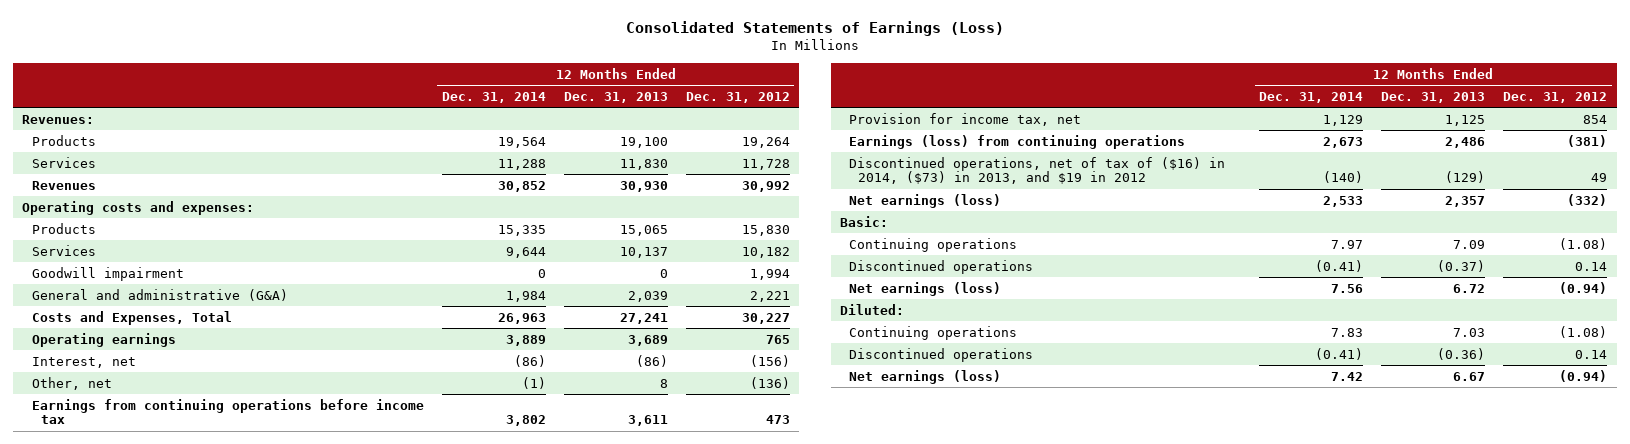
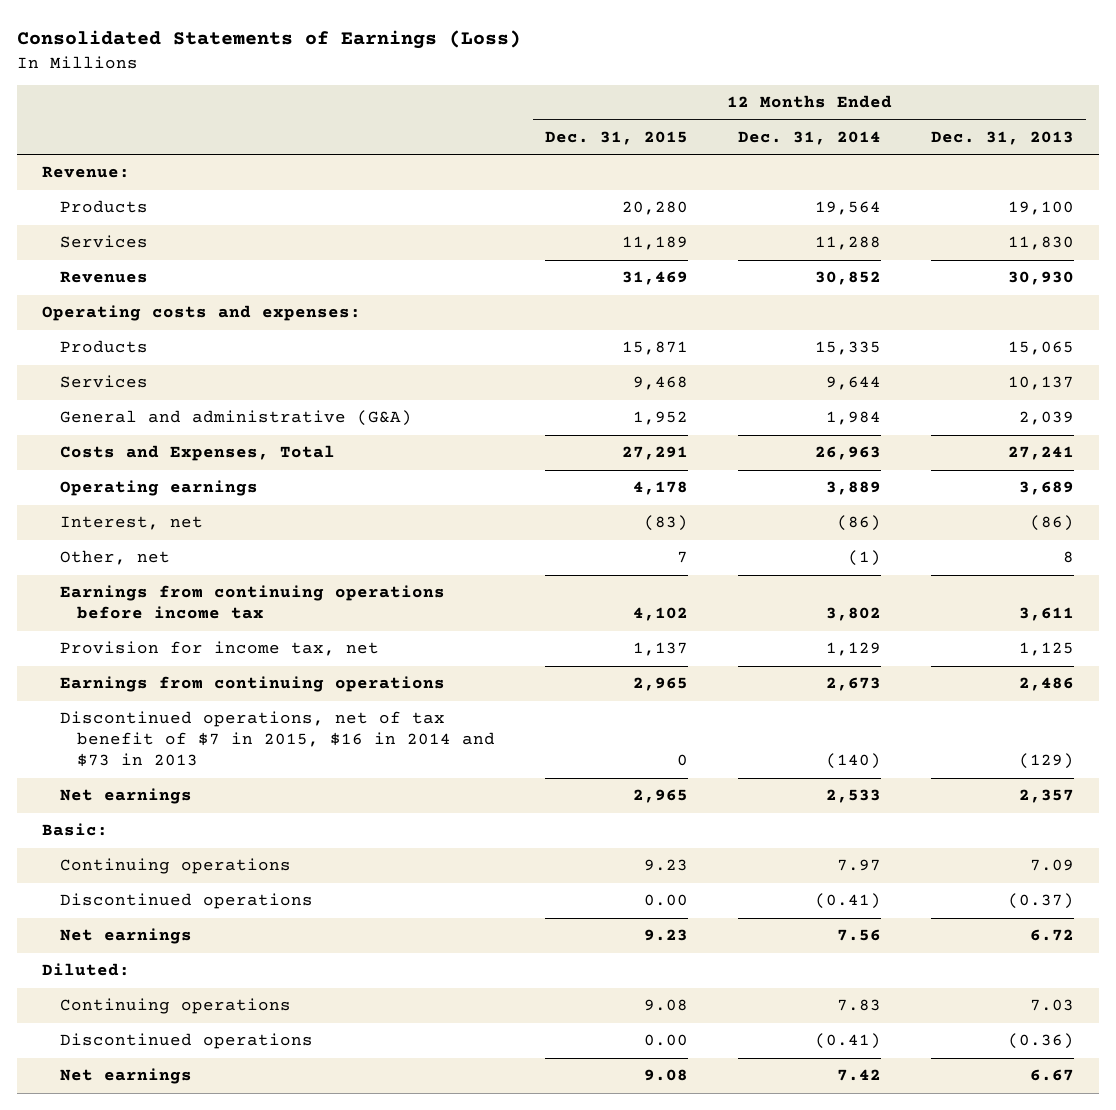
[685,91,790,103] Dec. 31, 2012 -> none
none -> [545,130,689,145] Dec. 31, 2015
[22,114,95,124] Revenues: -> [42,166,131,179] Revenue:
[31,266,184,281] Goodwill impairment -> none
[849,134,1186,149] Earnings (loss) from continuing operations -> [59,676,445,693] Earnings from continuing operations
[849,156,1226,185] Discontinued operations, net of tax of ($16) in 2014, ($73) in 2013, and $19 in 2012 -> [59,711,496,768] Discontinued operations, net of tax benefit of $7 in 2015, $16 in 2014 and $73 in 2013
[849,193,1002,208] Net earnings (loss) -> [59,788,192,805] Net earnings
[849,281,1002,296] Net earnings (loss) -> [59,928,192,945] Net earnings
[849,369,1002,384] Net earnings (loss) -> [59,1068,192,1085] Net earnings

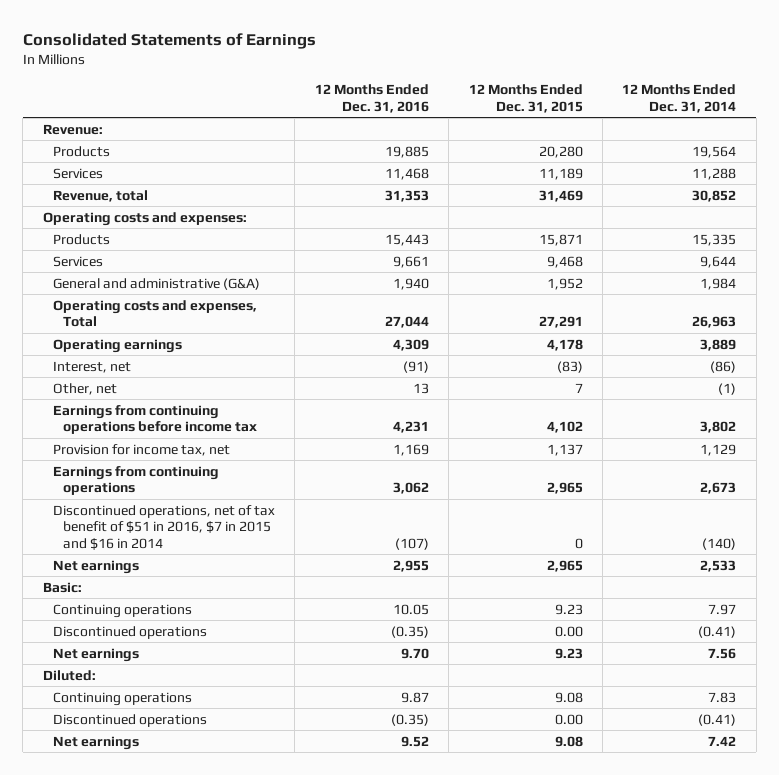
[17,30,522,50] Consolidated Statements of Earnings (Loss) -> [22,33,316,50] Consolidated Statements of Earnings
[930,130,1074,145] Dec. 31, 2013 -> none
none -> [314,84,429,113] 12 Months Ended Dec. 31, 2016
[59,271,148,284] Revenues -> [52,189,148,202] Revenue, total
[59,445,335,462] Costs and Expenses, Total -> [52,299,257,328] Operating costs and expenses, Total
[59,711,496,768] Discontinued operations, net of tax benefit of $7 in 2015, $16 in 2014 and $73 in 2013 -> [52,504,275,550] Discontinued operations, net of tax benefit of $51 in 2016, $7 in 2015 and $16 in 2014

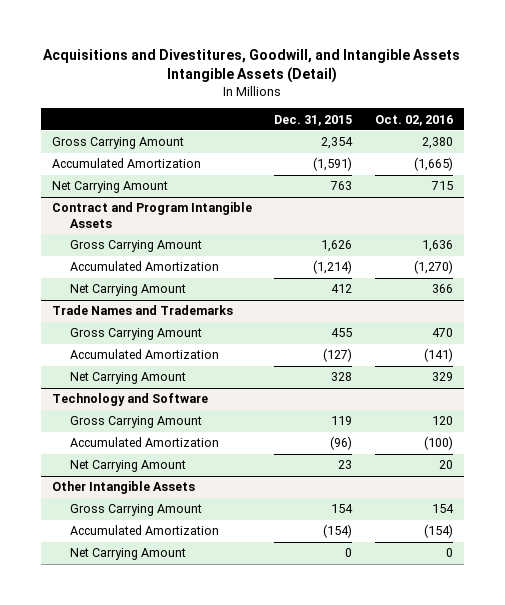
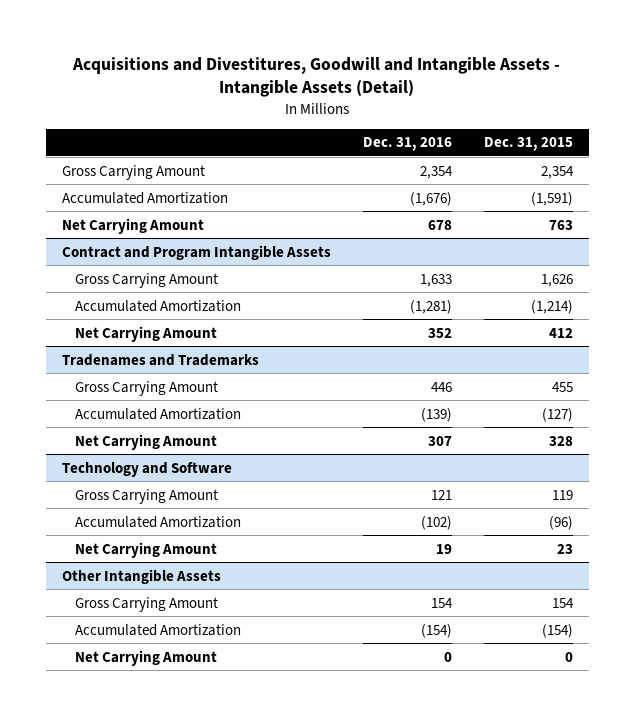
[43,49,461,84] Acquisitions and Divestitures, Goodwill, and Intangible Assets Intangible Assets (Detail) -> [72,56,561,98] Acquisitions and Divestitures, Goodwill and Intangible Assets - Intangible Assets (Detail)
[374,114,453,126] Oct. 02, 2016 -> none
none -> [362,137,452,152] Dec. 31, 2016
[52,305,234,316] Trade Names and Trademarks -> [62,353,260,366] Tradenames and Trademarks

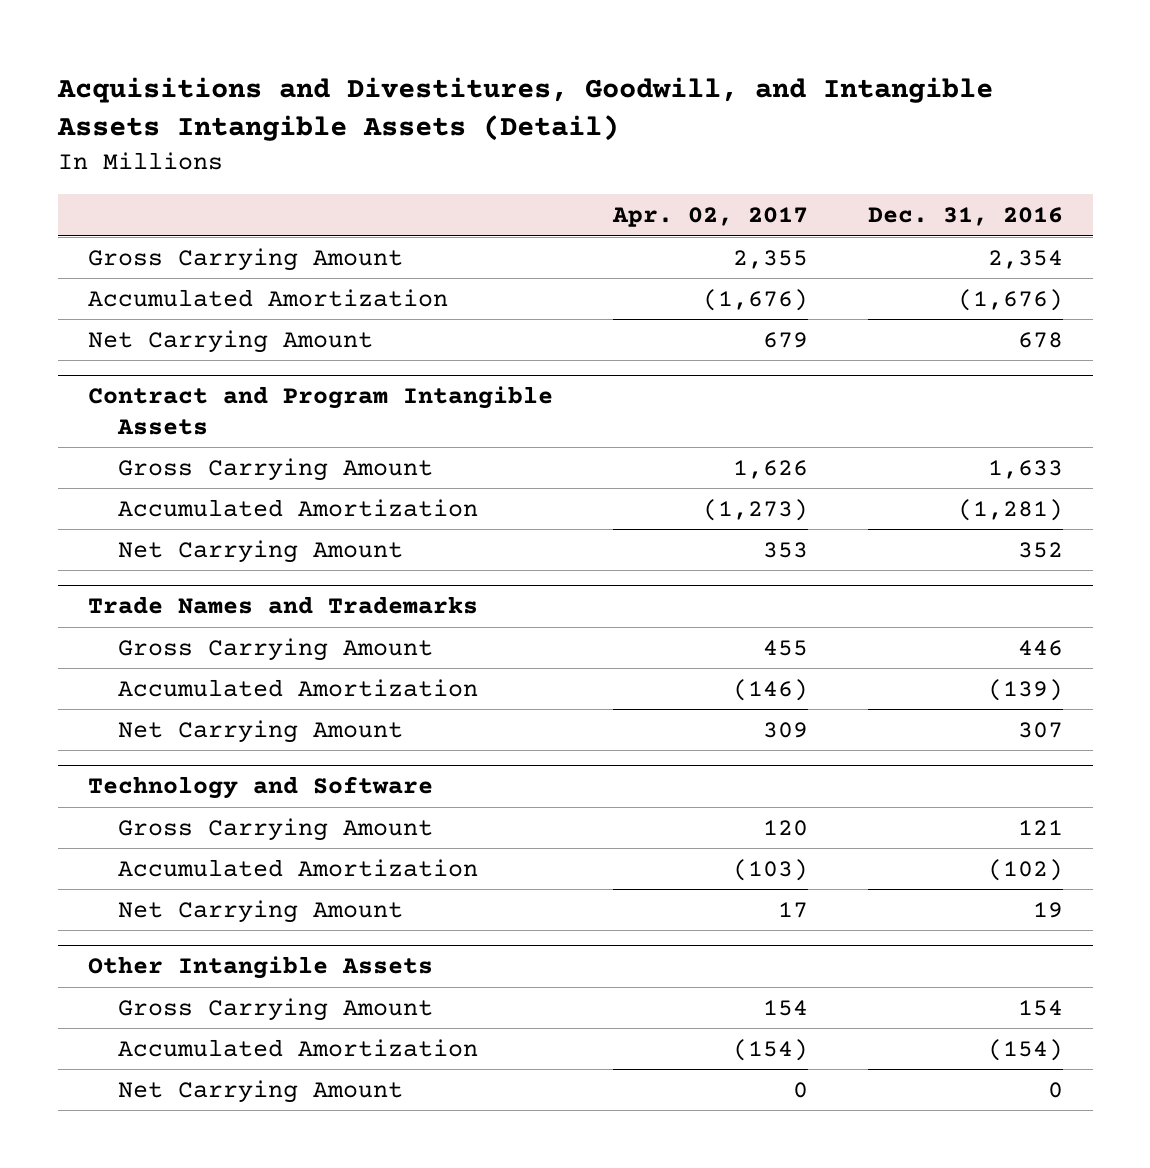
[72,56,561,98] Acquisitions and Divestitures, Goodwill and Intangible Assets - Intangible Assets (Detail) -> [56,76,993,142] Acquisitions and Divestitures, Goodwill, and Intangible Assets Intangible Assets (Detail)
[483,137,573,152] Dec. 31, 2015 -> none
none -> [611,207,808,228] Apr. 02, 2017
[62,353,260,366] Tradenames and Trademarks -> [87,596,478,615] Trade Names and Trademarks

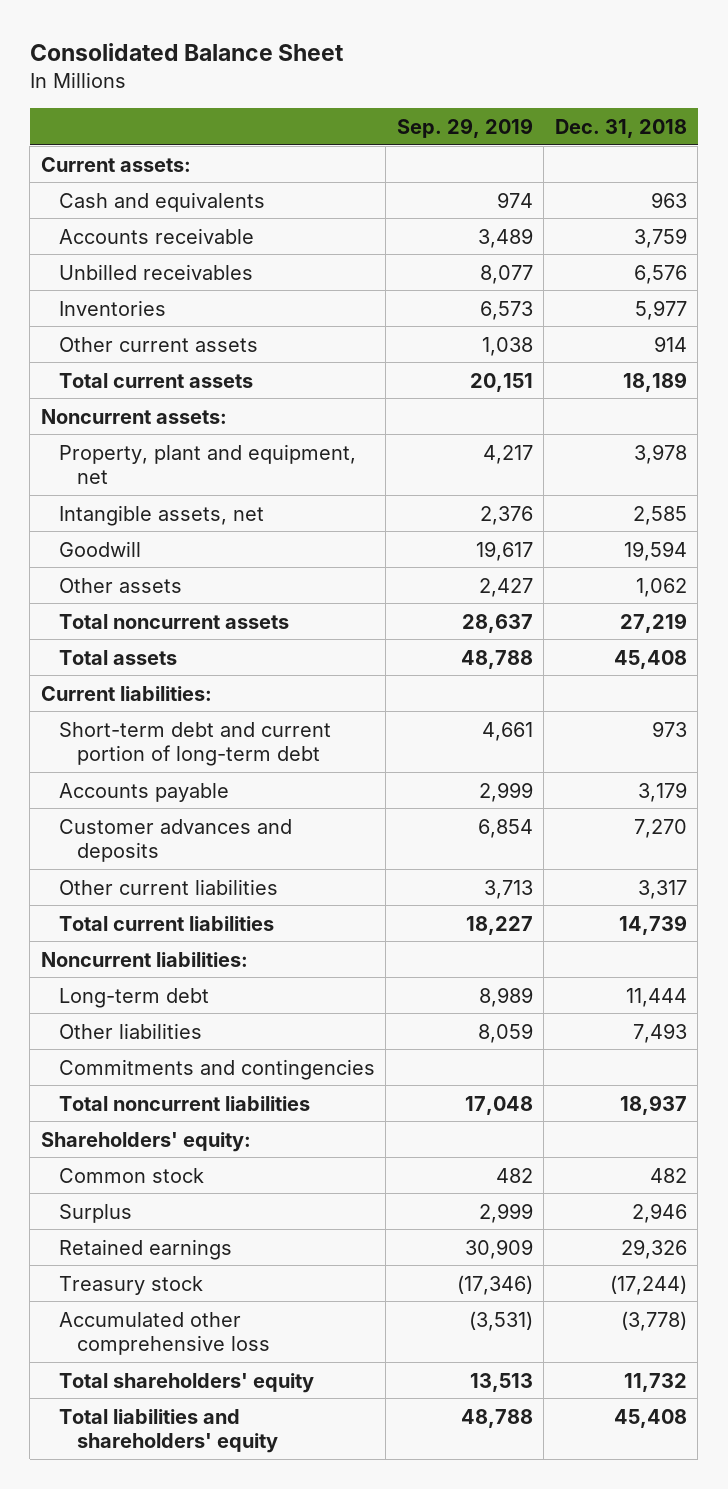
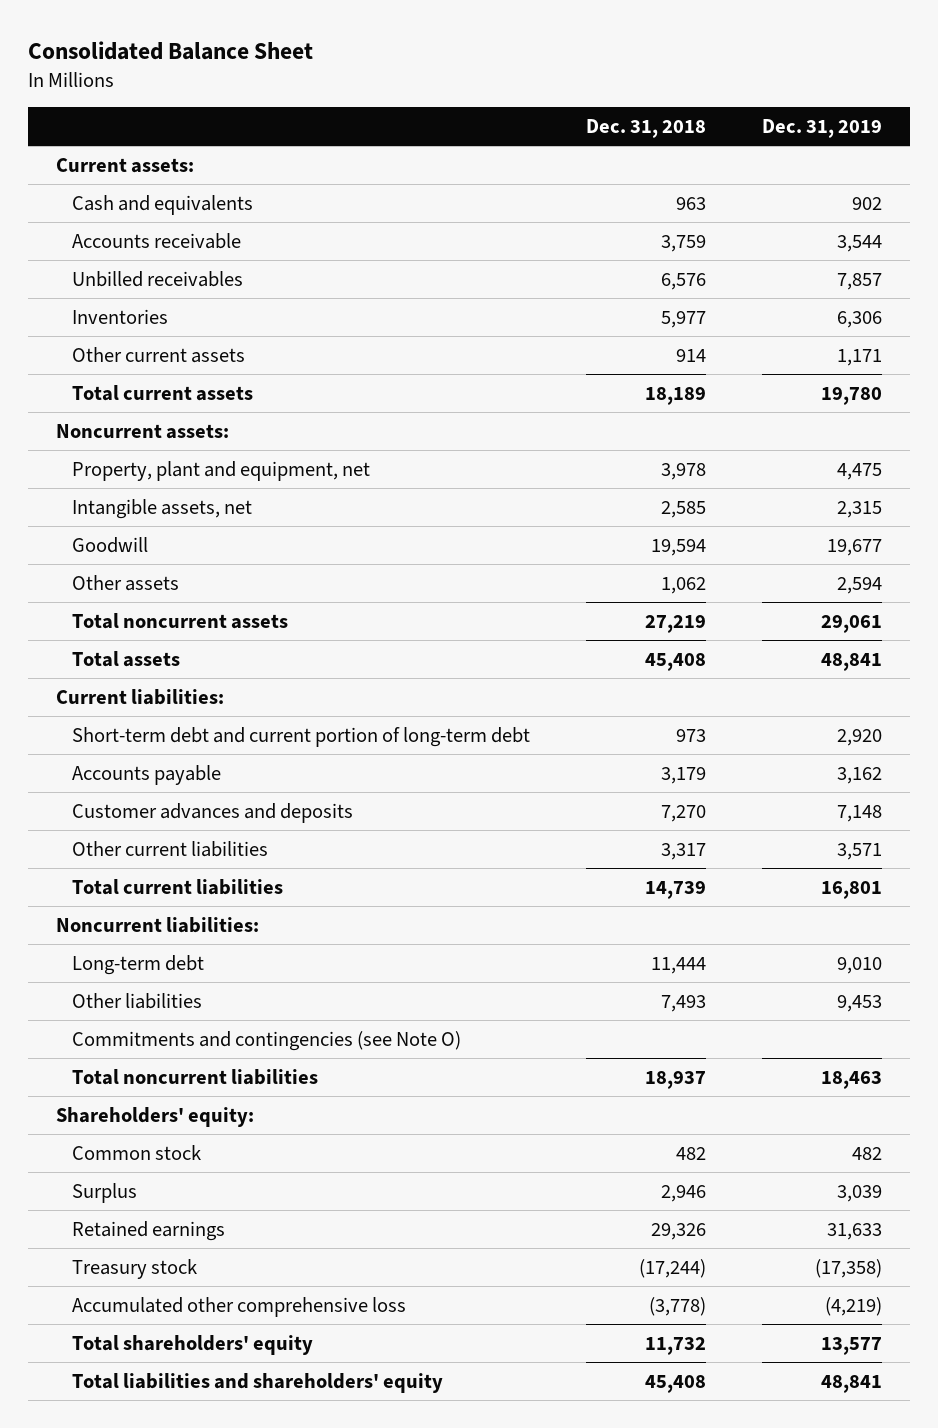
[396,117,533,138] Sep. 29, 2019 -> none
none -> [761,118,882,138] Dec. 31, 2019
[58,1058,375,1080] Commitments and contingencies -> [71,1030,461,1051] Commitments and contingencies (see Note O)

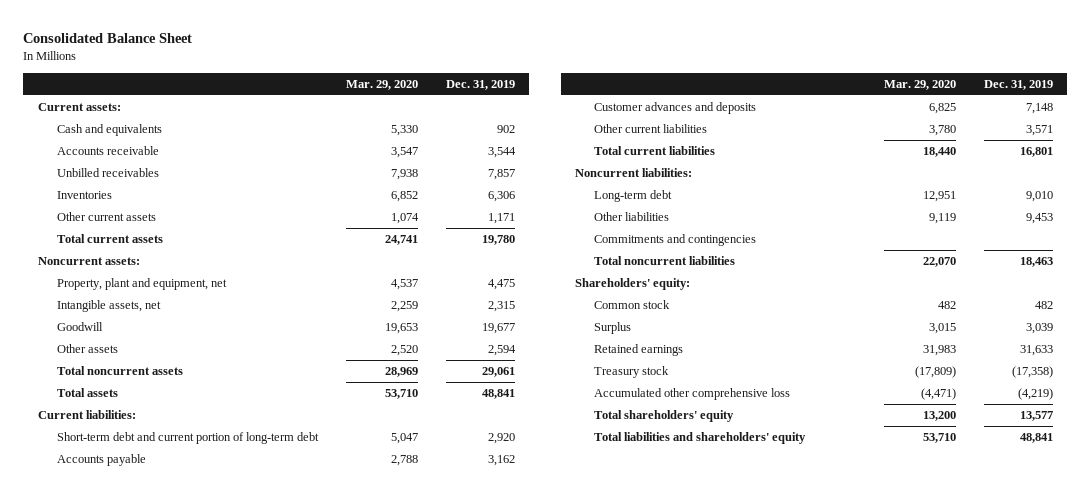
[585,118,706,138] Dec. 31, 2018 -> none
none -> [346,79,419,90] Mar. 29, 2020
[71,1030,461,1051] Commitments and contingencies (see Note O) -> [594,233,757,246] Commitments and contingencies

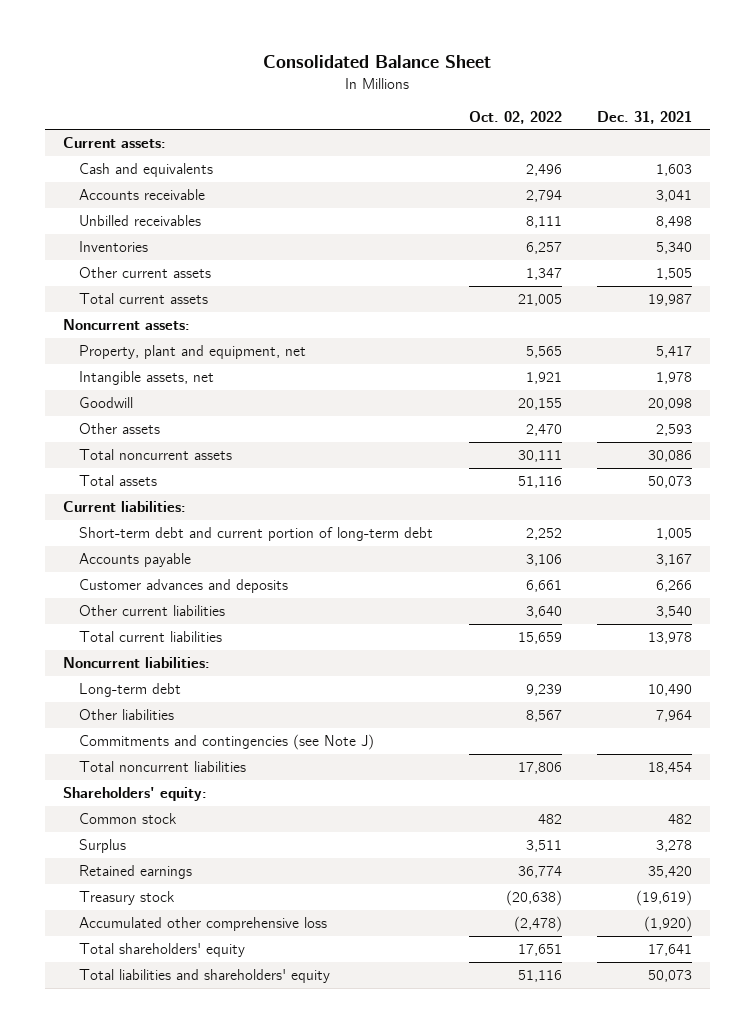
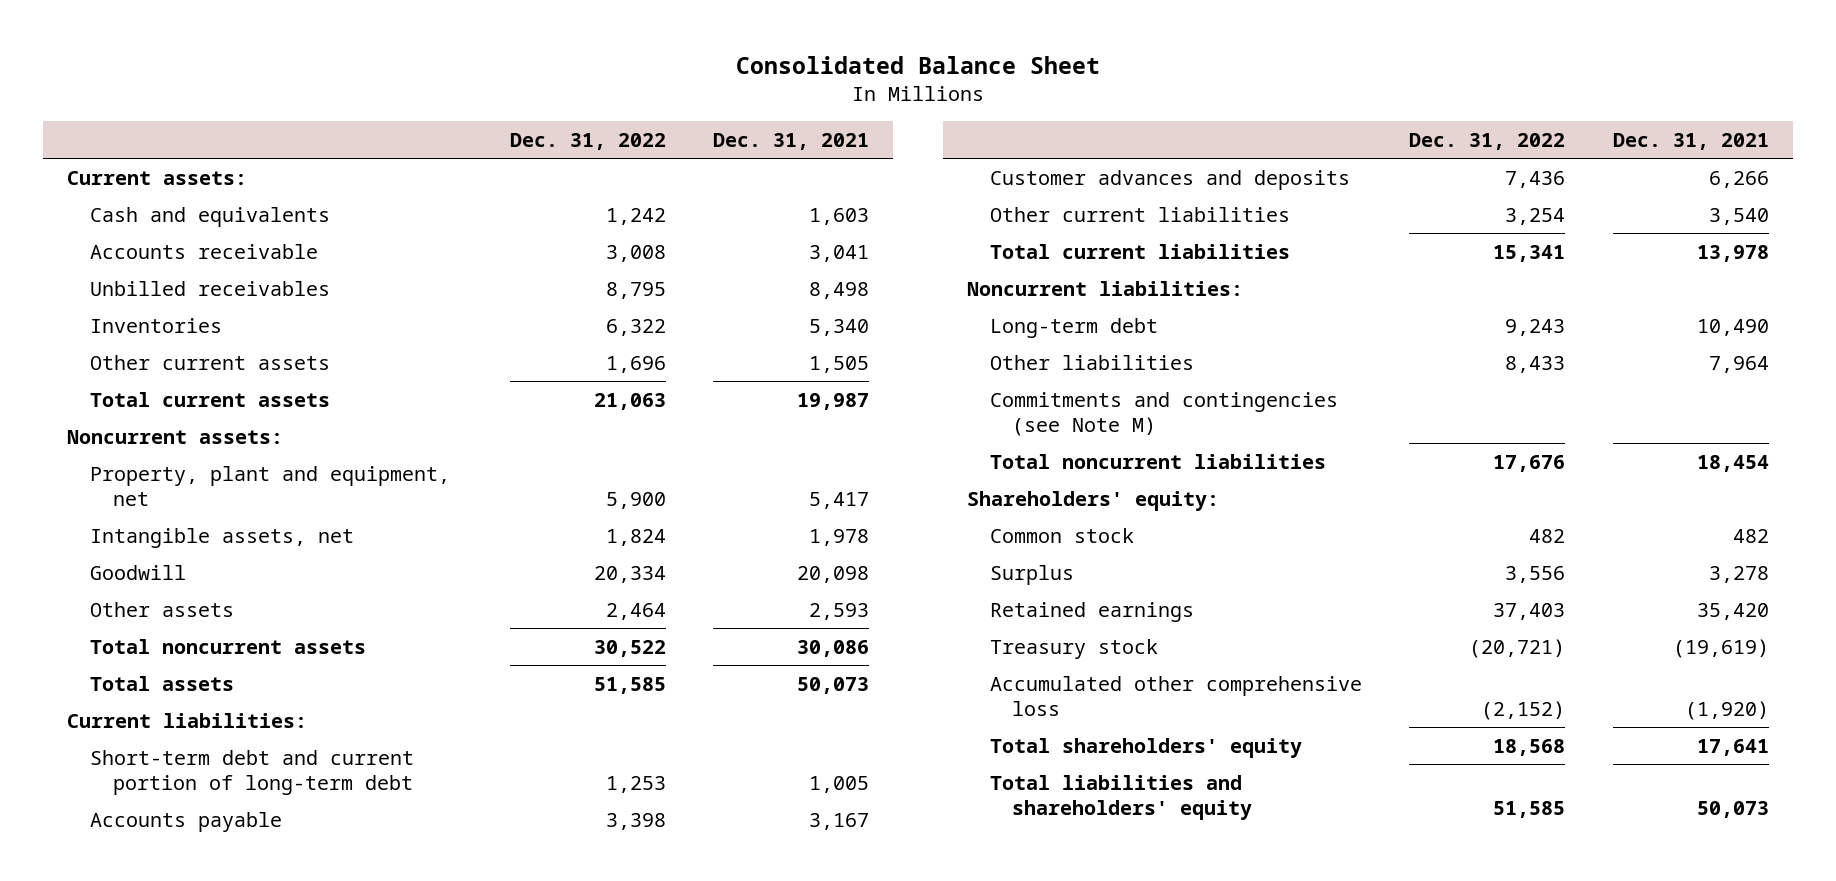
[468,110,562,124] Oct. 02, 2022 -> none
none -> [509,132,666,150] Dec. 31, 2022
[78,734,374,751] Commitments and contingencies (see Note J) -> [989,391,1338,436] Commitments and contingencies (see Note M)

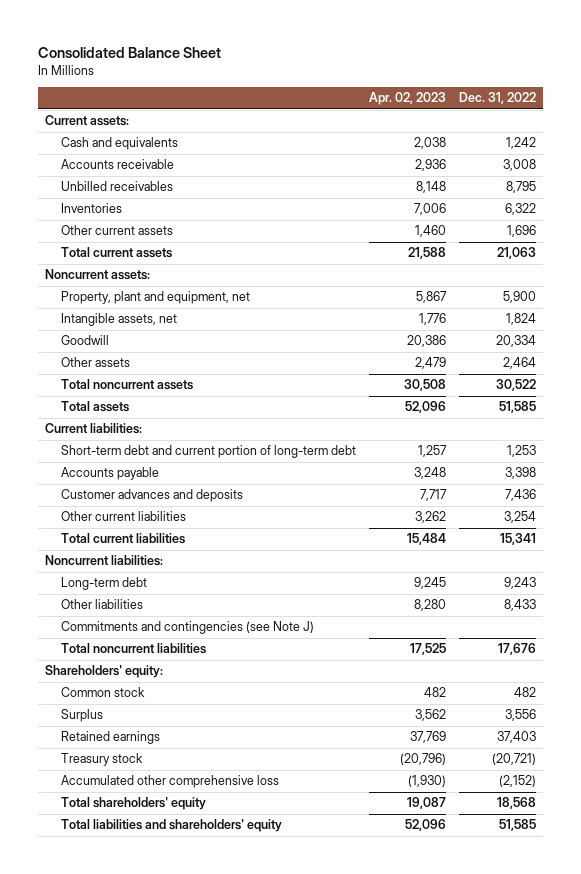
[713,132,870,150] Dec. 31, 2021 -> none
none -> [369,92,447,106] Apr. 02, 2023
[989,391,1338,436] Commitments and contingencies (see Note M) -> [61,621,315,635] Commitments and contingencies (see Note J)

